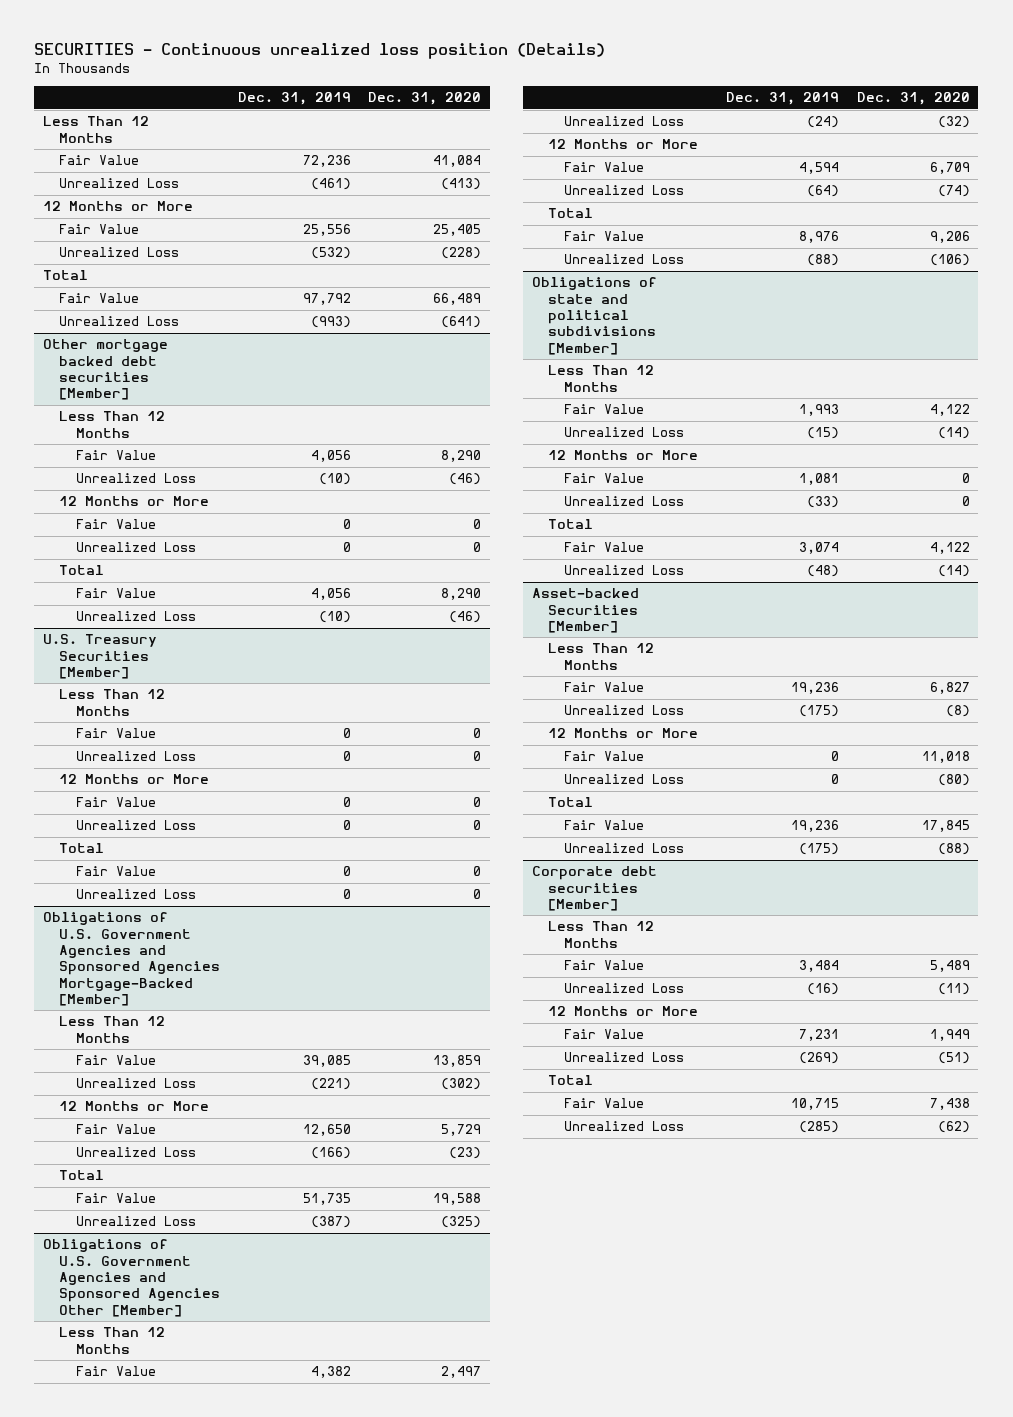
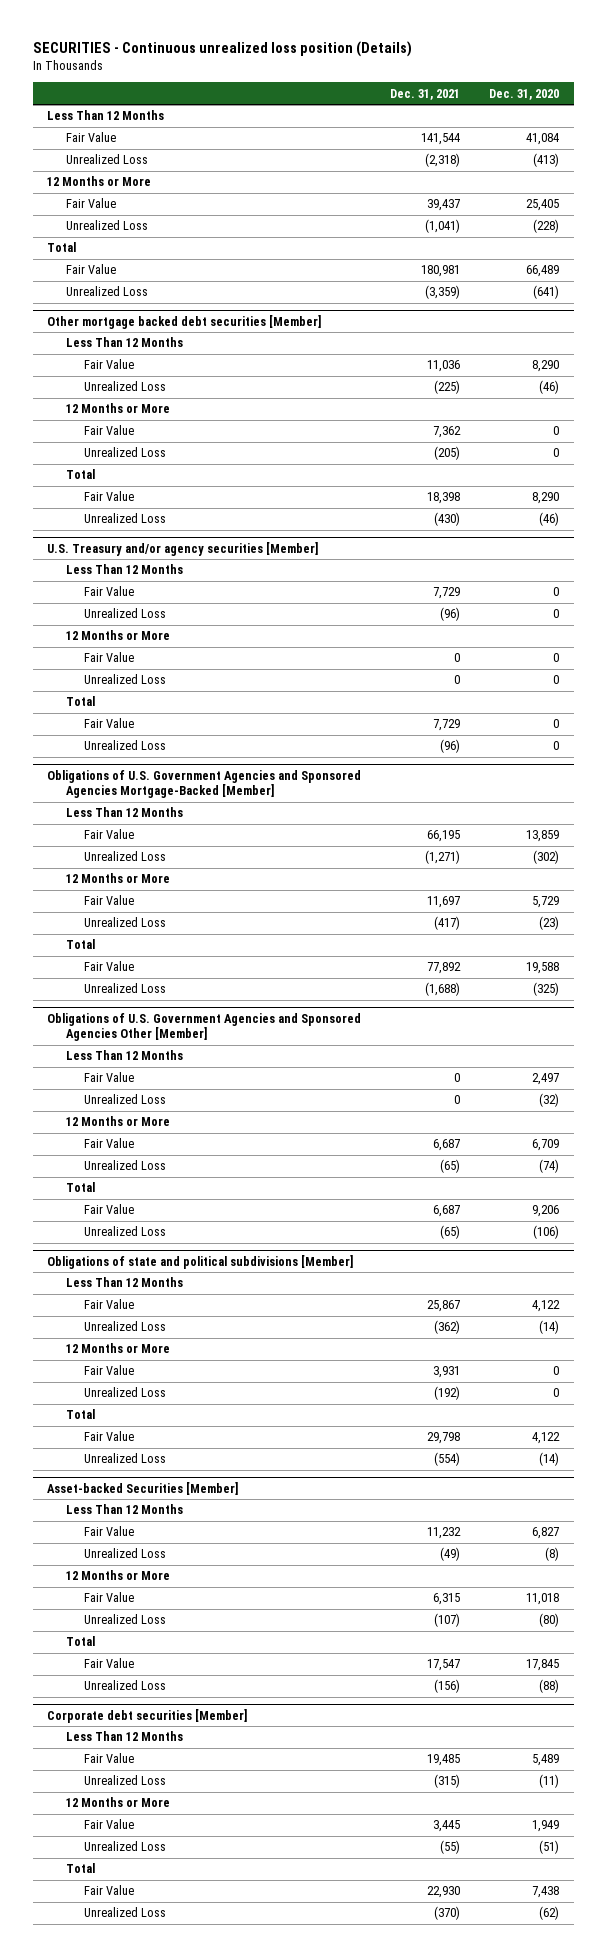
[237,92,351,106] Dec. 31, 2019 -> none
none -> [390,88,461,100] Dec. 31, 2021
[43,634,158,680] U.S. Treasury Securities [Member] -> [47,541,319,556] U.S. Treasury and/or agency securities [Member]

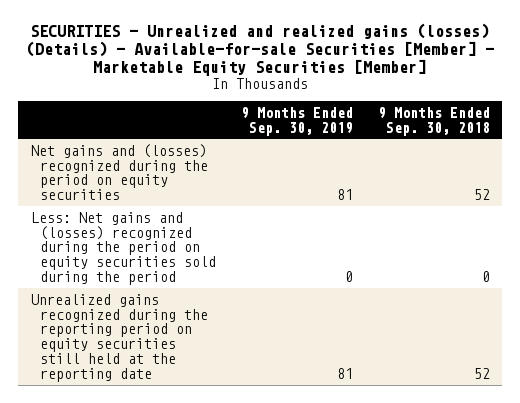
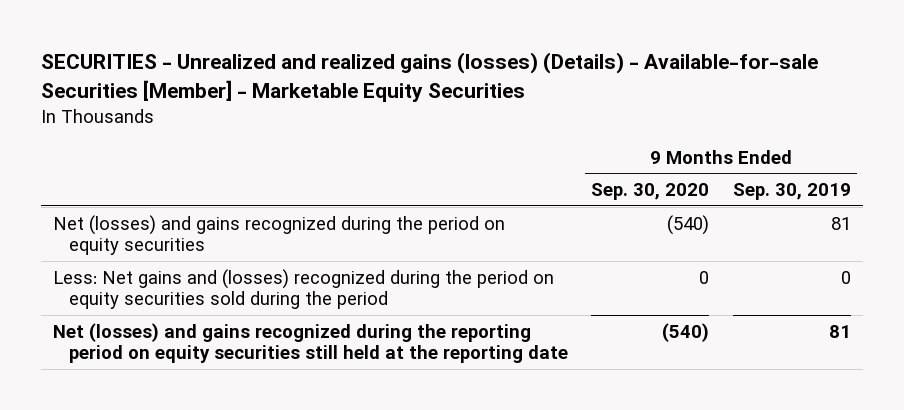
[26,22,495,77] SECURITIES - Unrealized and realized gains (losses) (Details) - Available-for-sale Securities [Member] - Marketable Equity Securities [Member] -> [41,52,819,102] SECURITIES - Unrealized and realized gains (losses) (Details) - Available-for-sale Securities [Member] - Marketable Equity Securities
[377,106,490,136] 9 Months Ended Sep. 30, 2018 -> none
none -> [591,183,710,201] Sep. 30, 2020
[30,143,209,201] Net gains and (losses) recognized during the period on equity securities -> [53,214,506,256] Net (losses) and gains recognized during the period on equity securities
[30,293,209,383] Unrealized gains recognized during the reporting period on equity securities still held at the reporting date -> [53,322,568,364] Net (losses) and gains recognized during the reporting period on equity securities still held at the reporting date

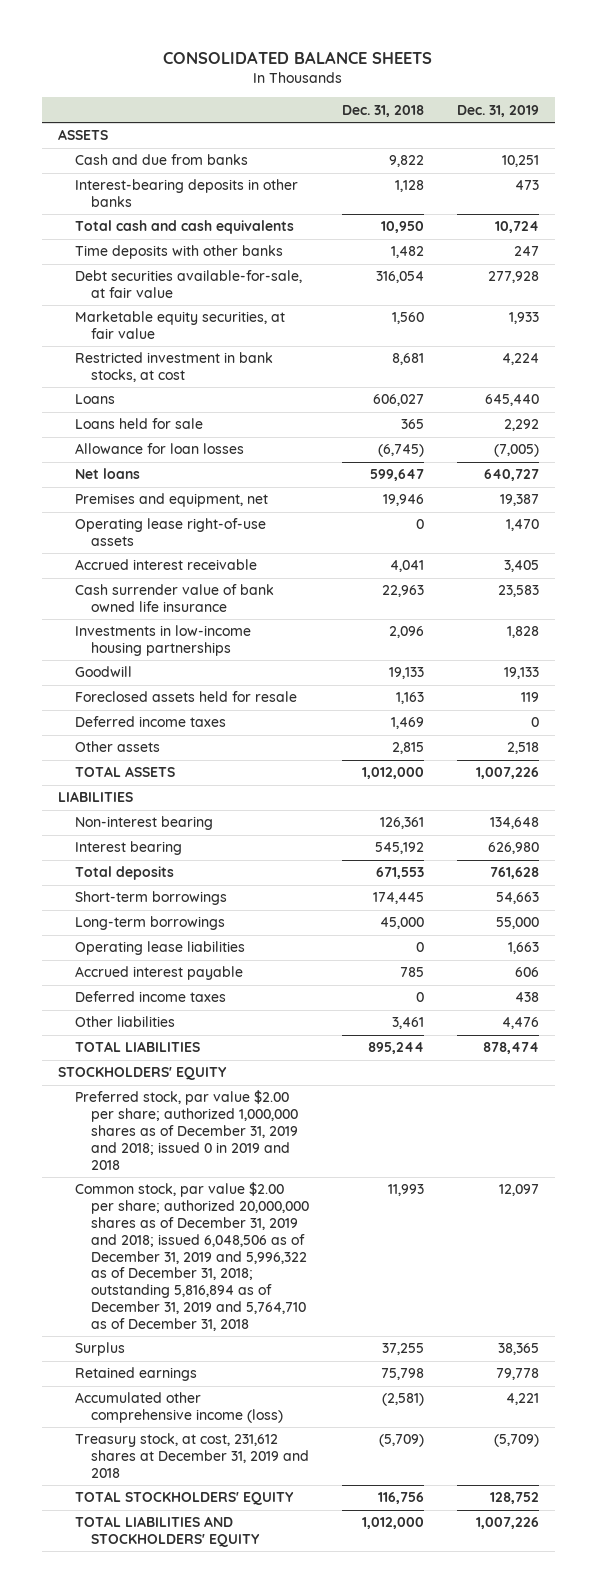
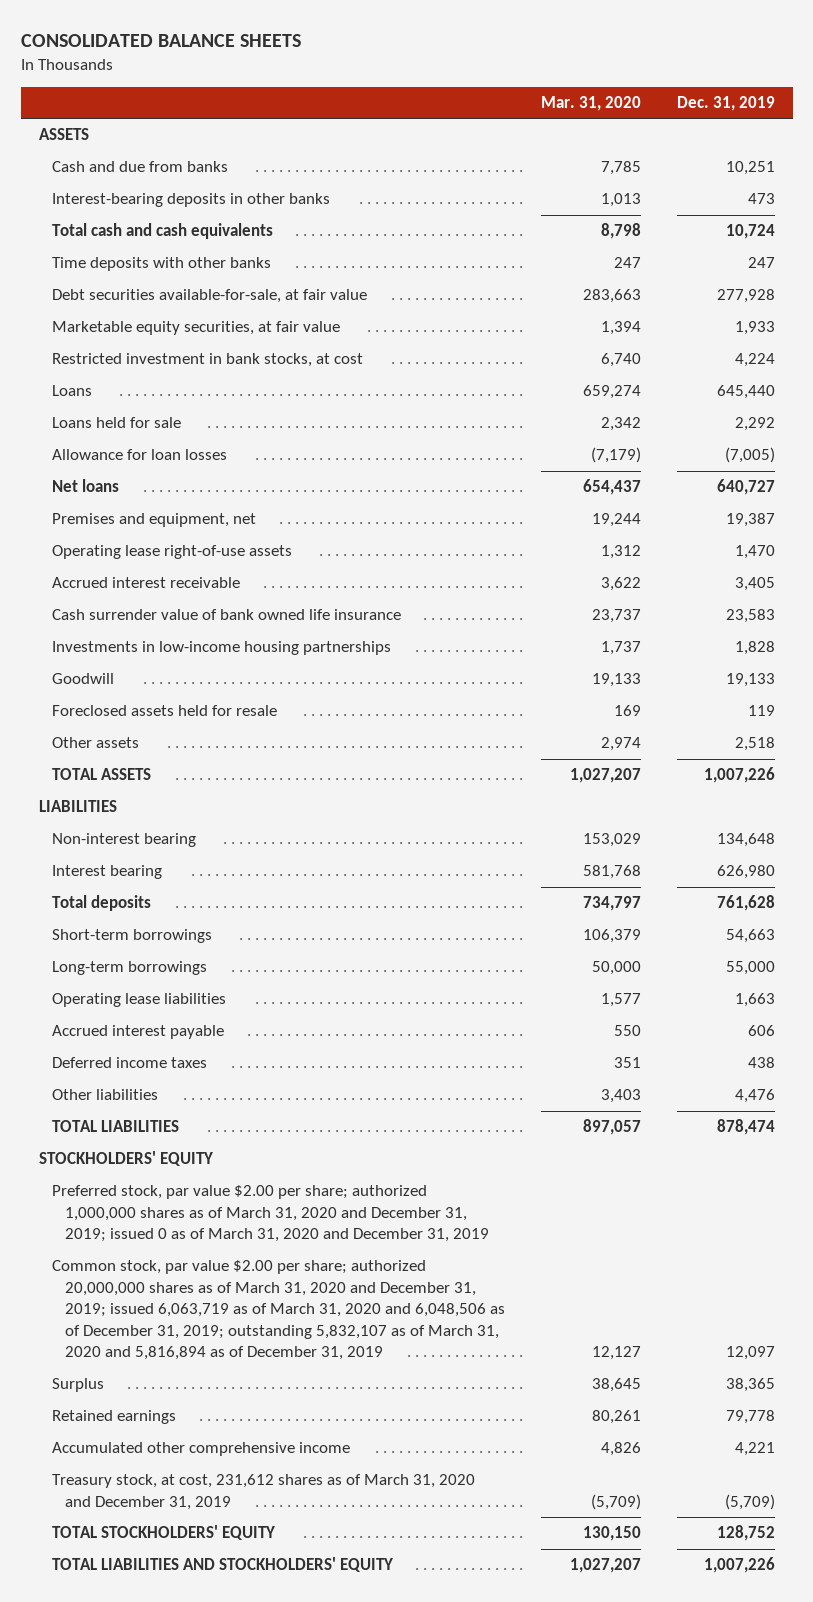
[341,104,424,117] Dec. 31, 2018 -> none
none -> [540,96,641,112] Mar. 31, 2020
[74,716,226,728] Deferred income taxes -> none
[74,1090,299,1170] Preferred stock, par value $2.00 per share; authorized 1,000,000 shares as of December 31, 2019 and 2018; issued 0 in 2019 and 2018 -> [51,1185,490,1243] Preferred stock, par value $2.00 per share; authorized 1,000,000 shares as of March 31, 2020 and December 31, 2019; issued 0 as of March 31, 2020 and December 31, 2019
[74,1182,310,1331] Common stock, par value $2.00 per share; authorized 20,000,000 shares as of December 31, 2019 and 2018; issued 6,048,506 as of December 31, 2019 and 5,996,322 as of December 31, 2018; outstanding 5,816,894 as of December 31, 2019 and 5,764,710 as of December 31, 2018 -> [51,1260,506,1361] Common stock, par value $2.00 per share; authorized 20,000,000 shares as of March 31, 2020 and December 31, 2019; issued 6,063,719 as of March 31, 2020 and 6,048,506 as of December 31, 2019; outstanding 5,832,107 as of March 31, 2020 and 5,816,894 as of December 31, 2019
[74,1392,284,1424] Accumulated other comprehensive income (loss) -> [51,1442,350,1457] Accumulated other comprehensive income
[74,1433,310,1478] Treasury stock, at cost, 231,612 shares at December 31, 2019 and 2018 -> [51,1474,475,1510] Treasury stock, at cost, 231,612 shares as of March 31, 2020 and December 31, 2019

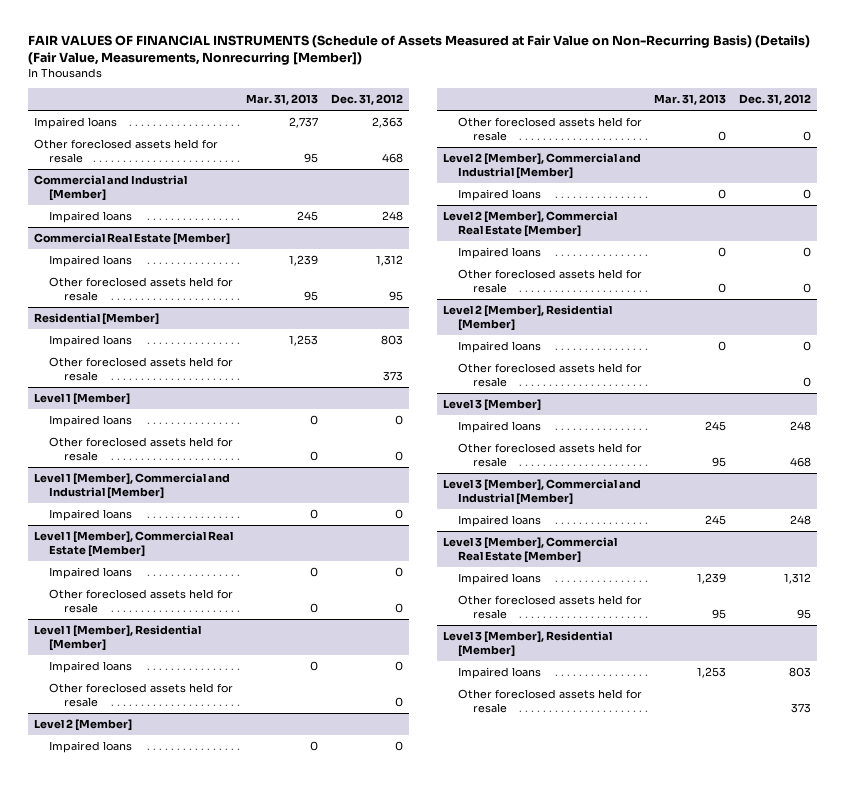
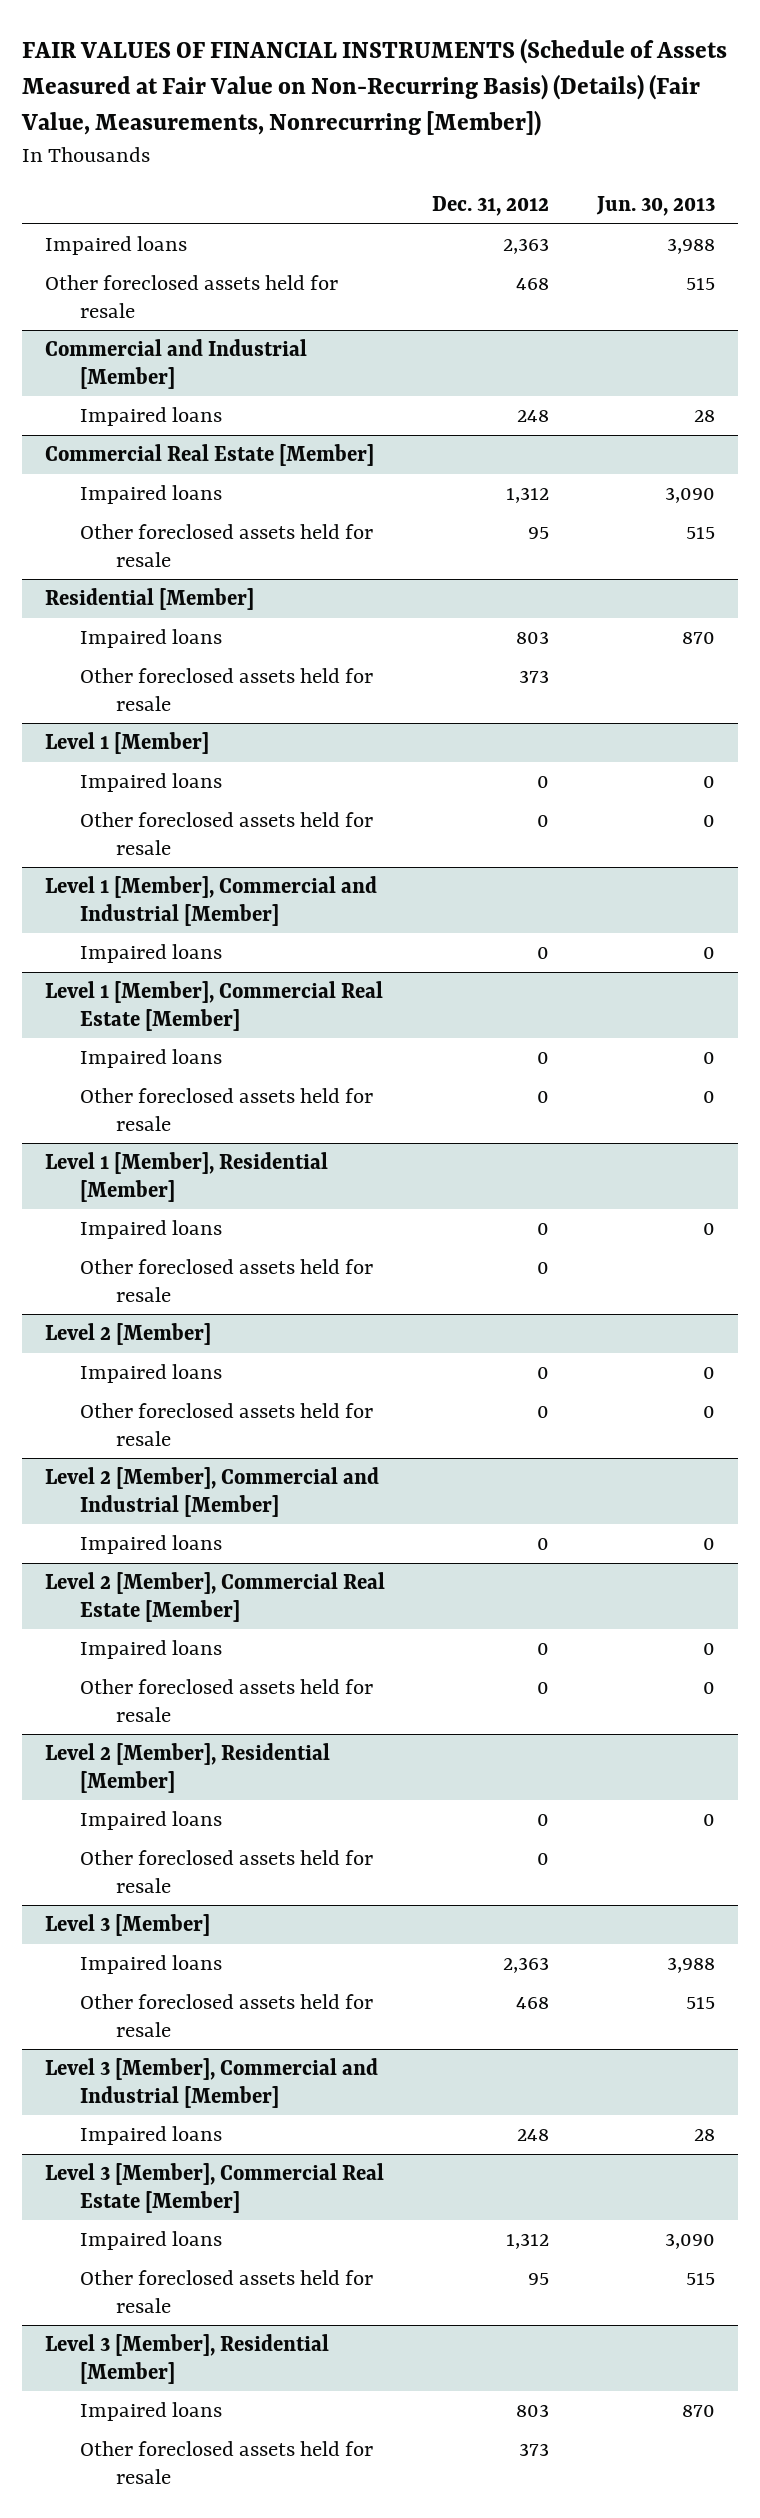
[246,94,319,106] Mar. 31, 2013 -> none
none -> [595,196,715,217] Jun. 30, 2013
[790,420,812,431] 248 -> [503,1956,550,1973] 2,363

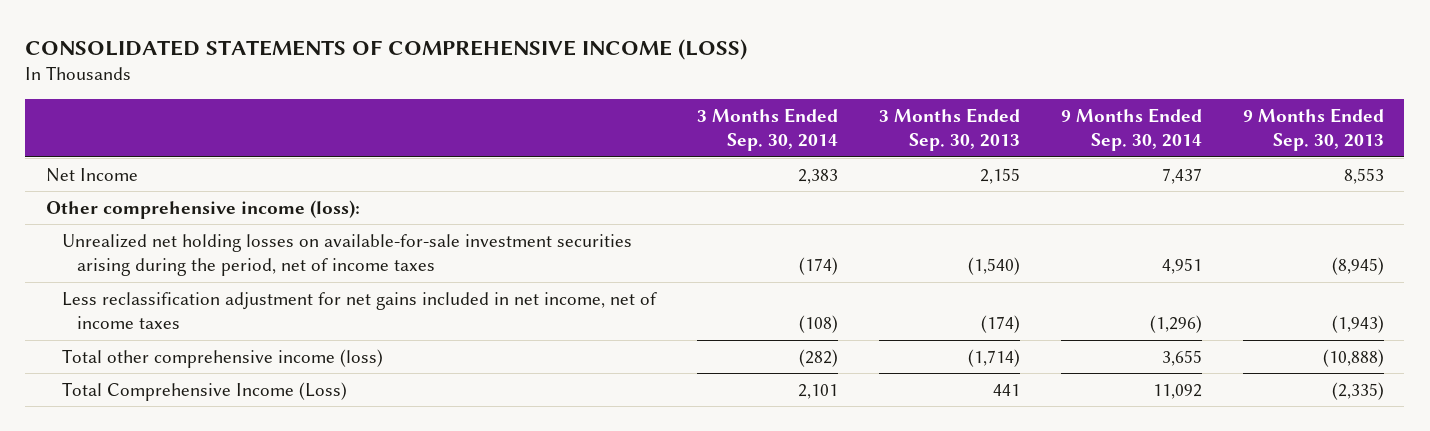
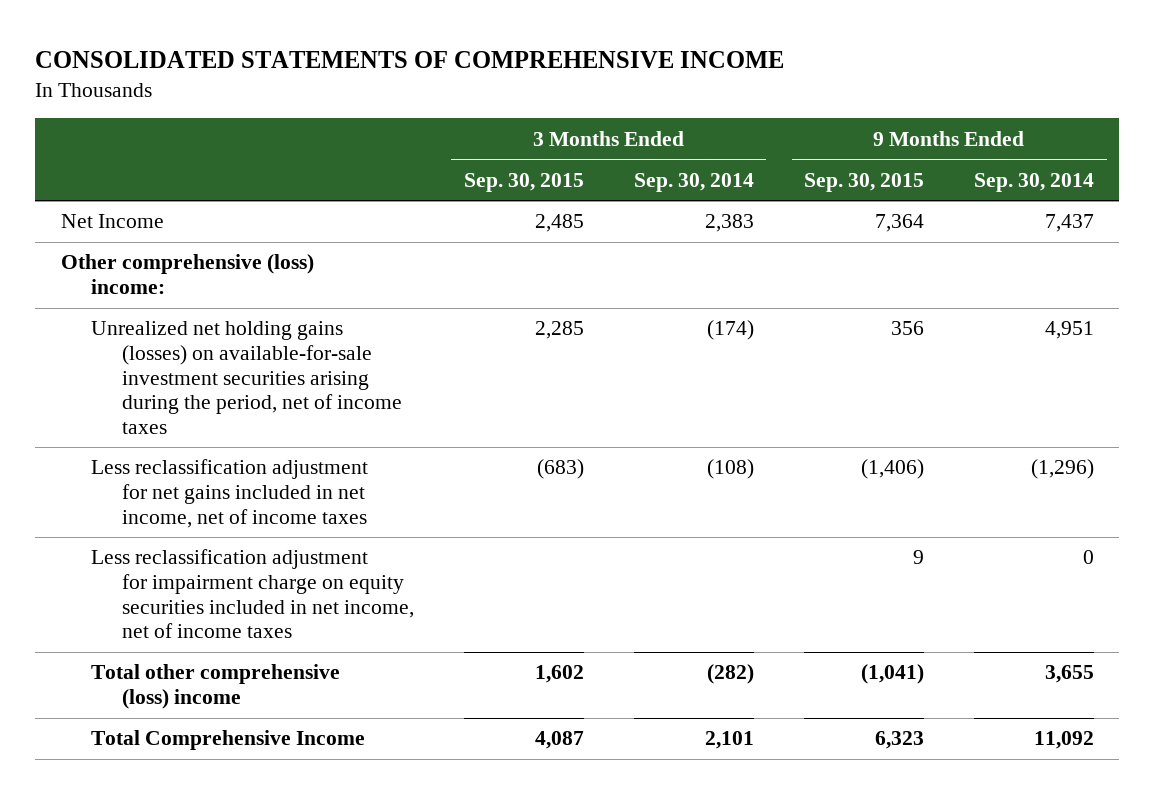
[25,38,748,60] CONSOLIDATED STATEMENTS OF COMPREHENSIVE INCOME (LOSS) -> [35,51,785,69] CONSOLIDATED STATEMENTS OF COMPREHENSIVE INCOME
[878,108,1020,152] 3 Months Ended Sep. 30, 2013 -> none
[1242,108,1384,152] 9 Months Ended Sep. 30, 2013 -> none
none -> [463,172,584,192] Sep. 30, 2015
none -> [804,172,925,192] Sep. 30, 2015
[45,199,360,219] Other comprehensive income (loss): -> [60,254,314,294] Other comprehensive (loss) income:
[61,233,632,277] Unrealized net holding losses on available-for-sale investment securities arising during the period, net of income taxes -> [91,321,402,434] Unrealized net holding gains (losses) on available-for-sale investment securities arising during the period, net of income taxes
none -> [91,549,414,639] Less reclassification adjustment for impairment charge on equity securities included in net income, net of income taxes
[61,348,383,368] Total other comprehensive income (loss) -> [91,664,341,709] Total other comprehensive (loss) income
[61,381,347,401] Total Comprehensive Income (Loss) -> [91,730,366,751] Total Comprehensive Income

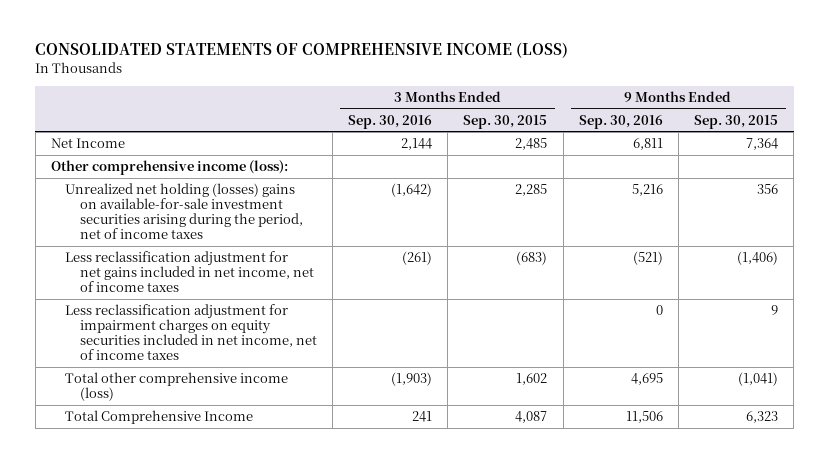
[35,51,785,69] CONSOLIDATED STATEMENTS OF COMPREHENSIVE INCOME -> [35,42,569,59] CONSOLIDATED STATEMENTS OF COMPREHENSIVE INCOME (LOSS)
[633,172,754,192] Sep. 30, 2014 -> none
[974,172,1095,192] Sep. 30, 2014 -> none
none -> [348,114,433,129] Sep. 30, 2016
none -> [578,114,663,129] Sep. 30, 2016
[60,254,314,294] Other comprehensive (loss) income: -> [50,160,288,176] Other comprehensive income (loss):
[91,321,402,434] Unrealized net holding gains (losses) on available-for-sale investment securities arising during the period, net of income taxes -> [65,183,303,240] Unrealized net holding (losses) gains on available-for-sale investment securities arising during the period, net of income taxes
[91,549,414,639] Less reclassification adjustment for impairment charge on equity securities included in net income, net of income taxes -> [65,304,317,361] Less reclassification adjustment for impairment charges on equity securities included in net income, net of income taxes
[91,664,341,709] Total other comprehensive (loss) income -> [65,372,289,402] Total other comprehensive income (loss)

